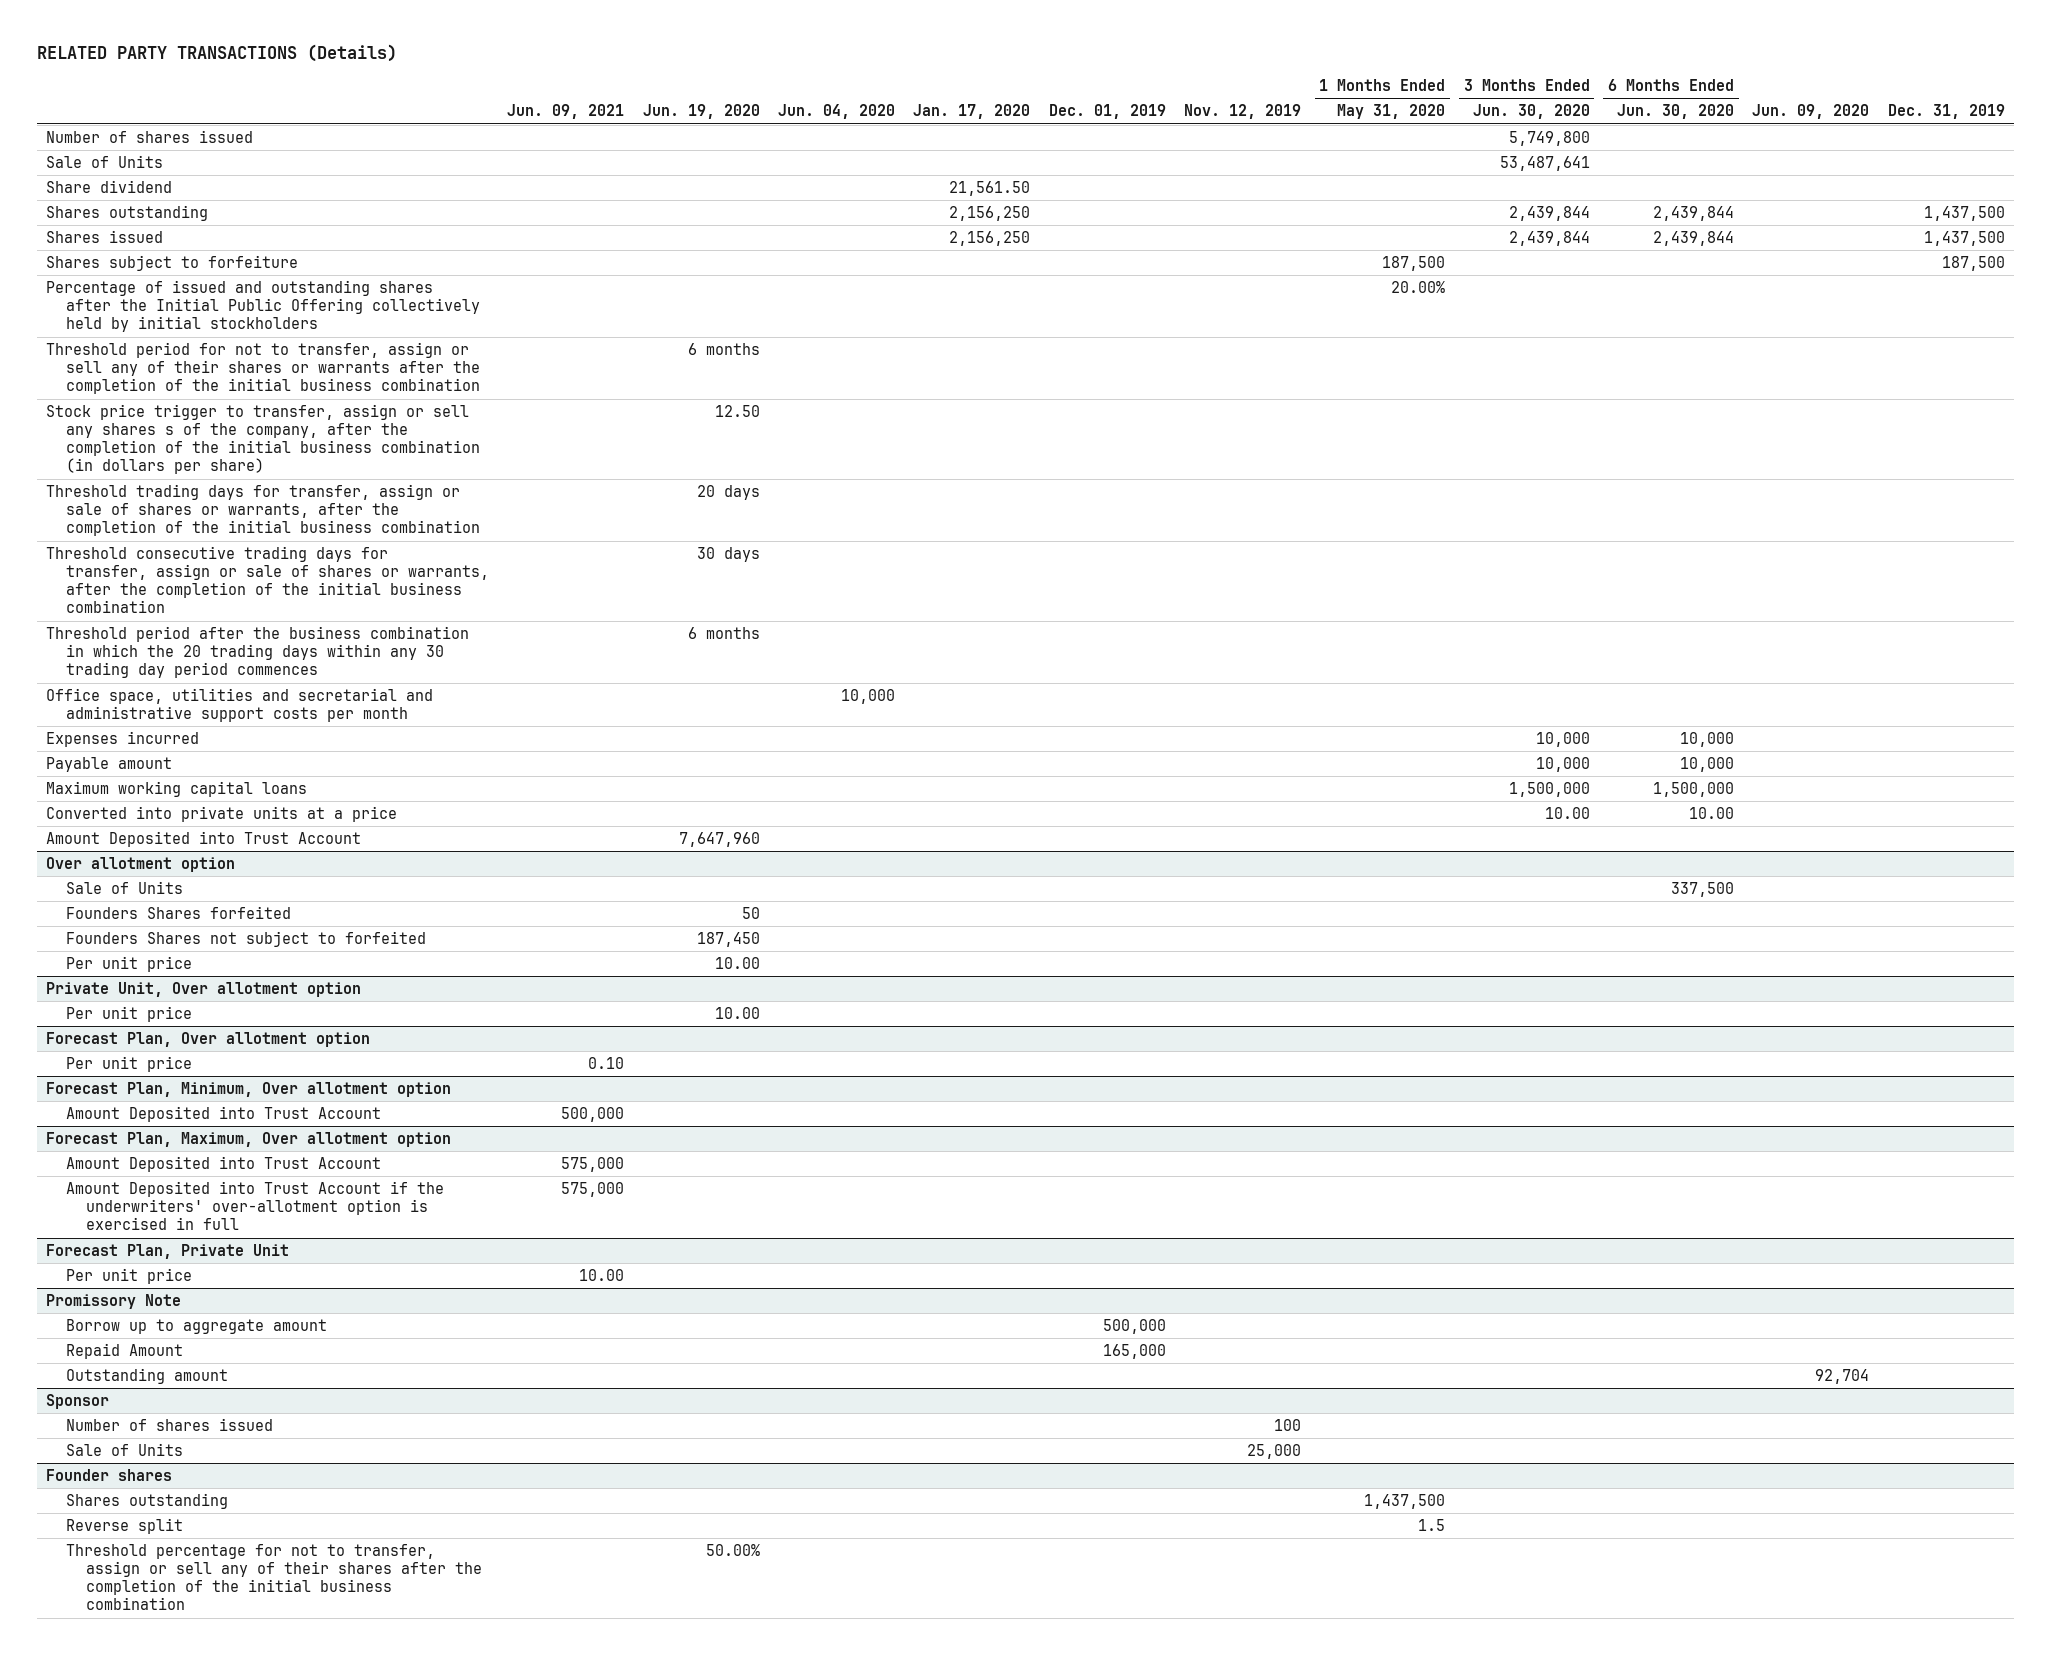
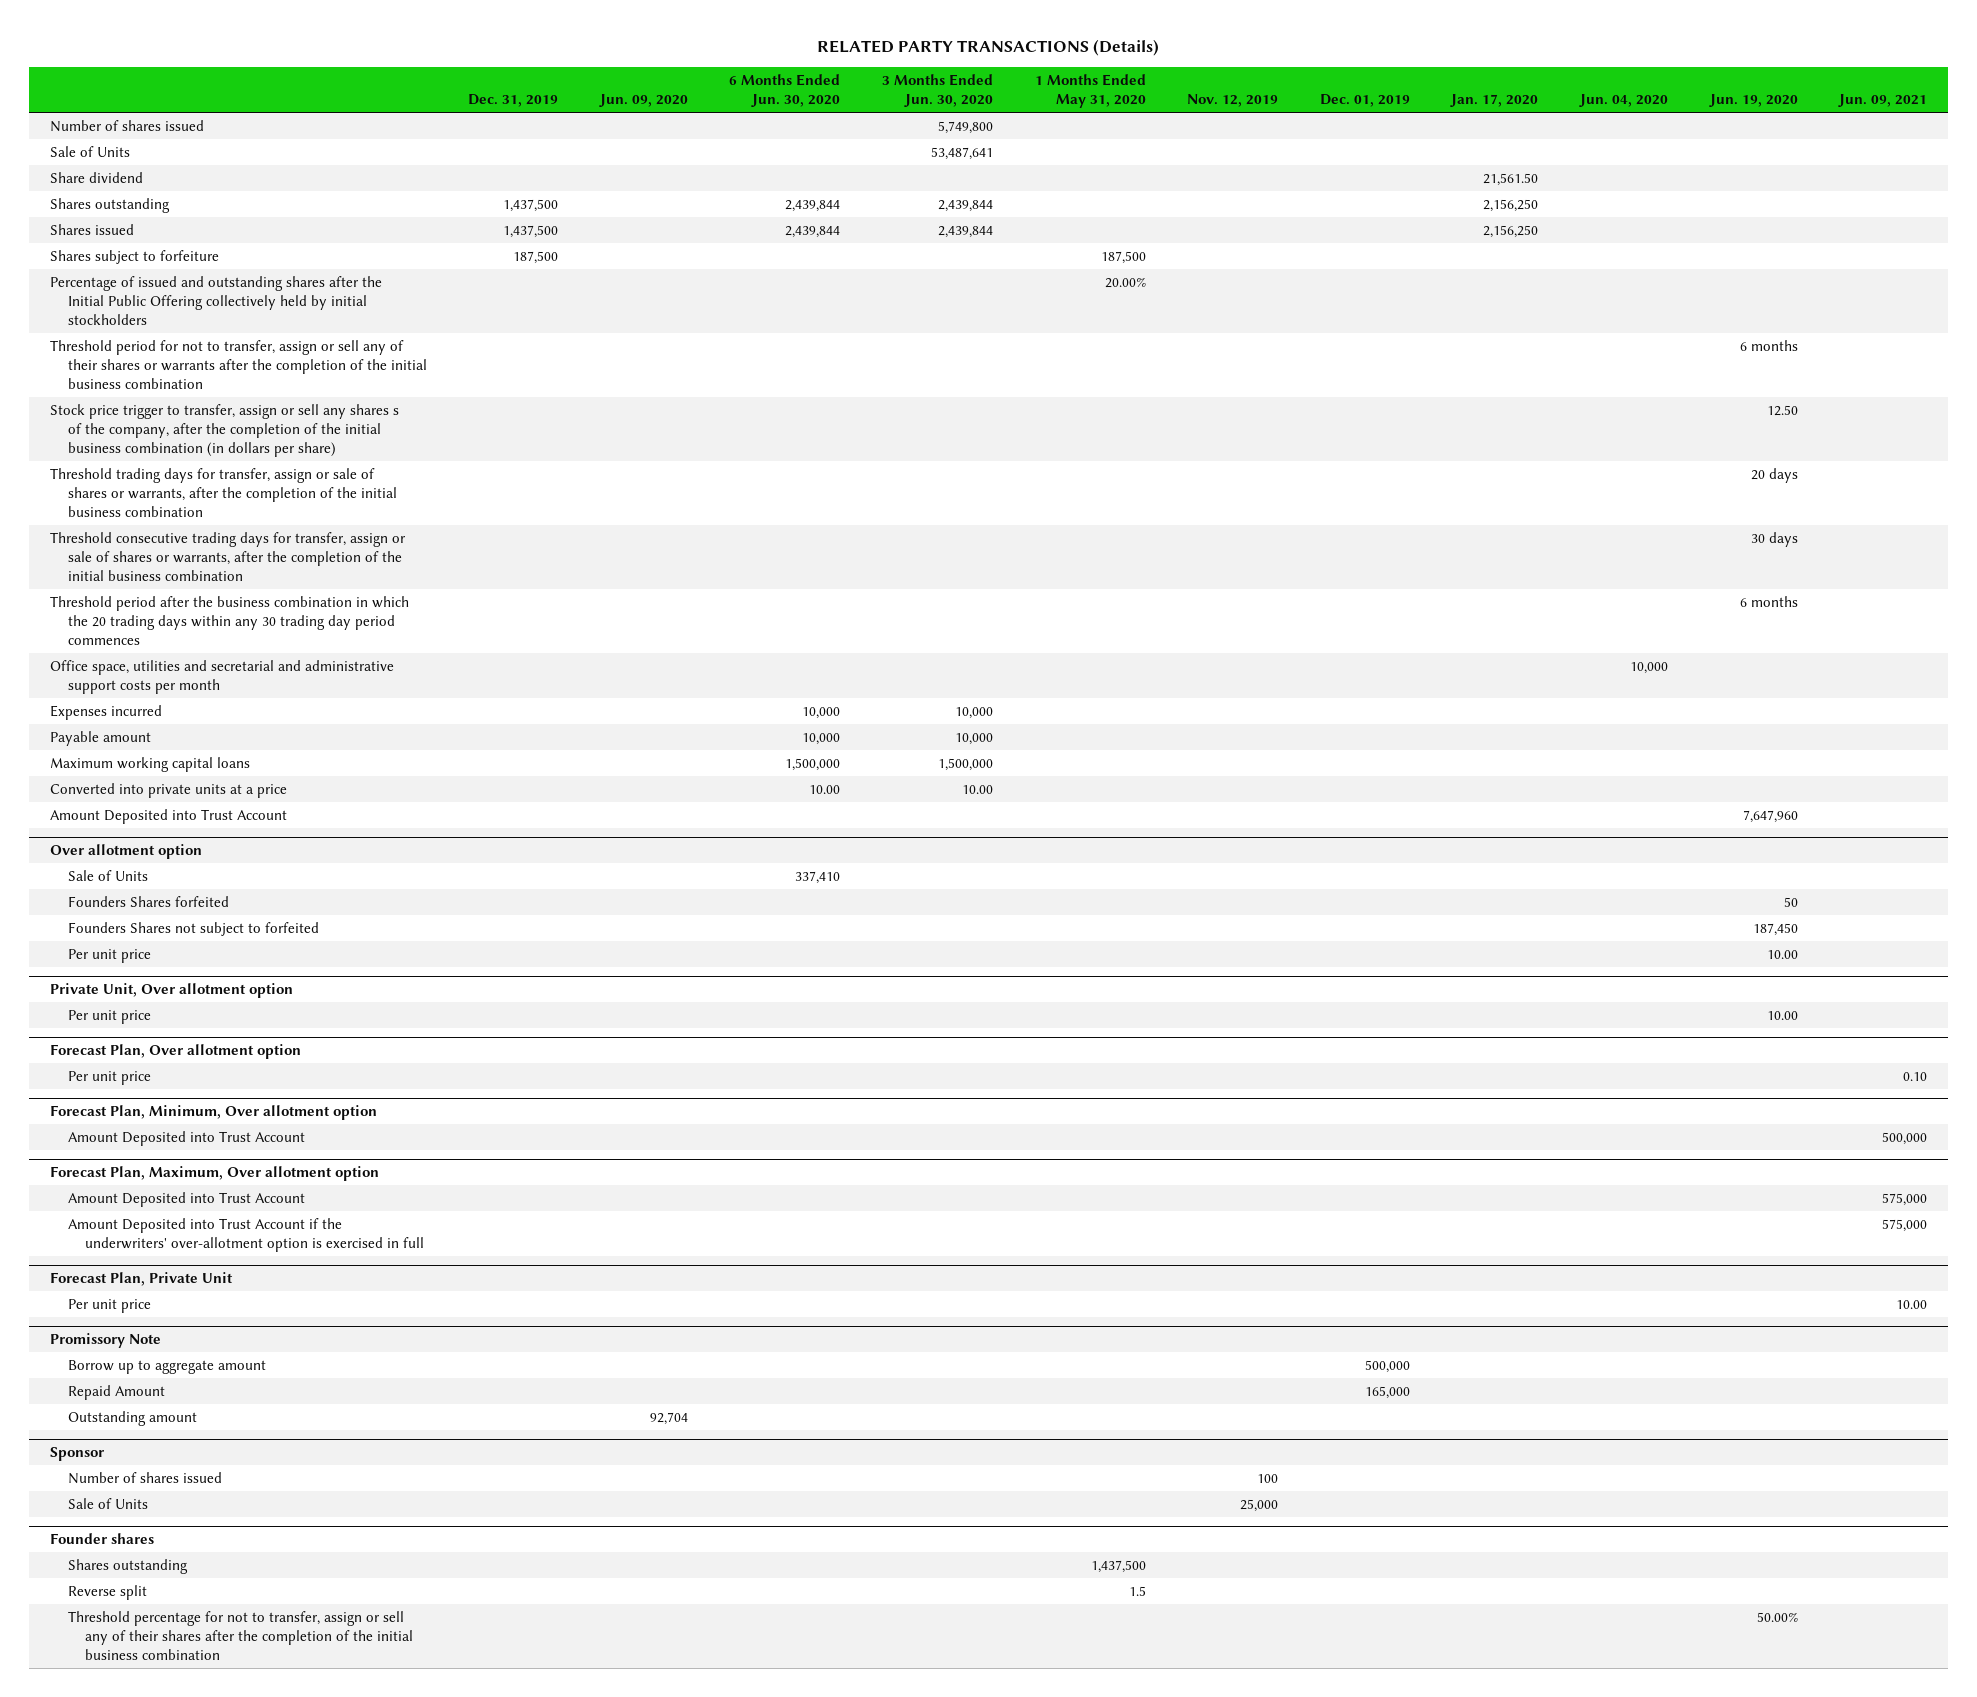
[1671,881,1735,897] 337,500 -> [795,870,841,884] 337,410

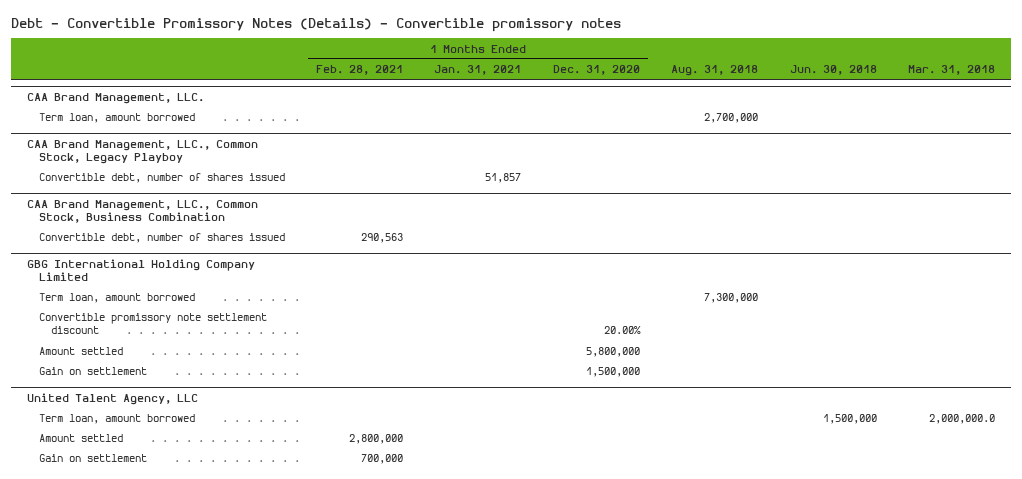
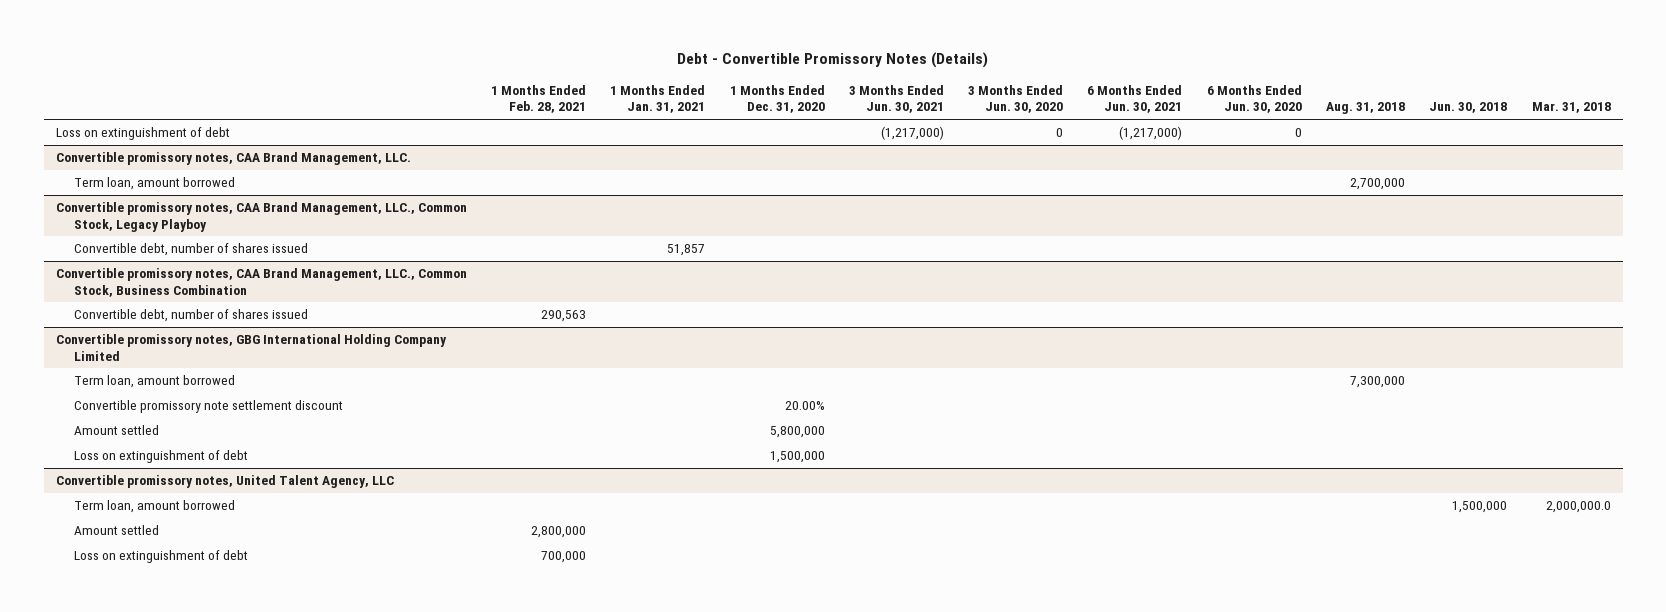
[10,17,621,32] Debt - Convertible Promissory Notes (Details) - Convertible promissory notes -> [677,52,989,69] Debt - Convertible Promissory Notes (Details)
none -> [848,85,944,114] 3 Months Ended Jun. 30, 2021
none -> [968,85,1064,114] 3 Months Ended Jun. 30, 2020
none -> [1087,85,1183,114] 6 Months Ended Jun. 30, 2021
none -> [1206,85,1302,114] 6 Months Ended Jun. 30, 2020
none -> [55,127,230,141] Loss on extinguishment of debt
[26,92,204,104] CAA Brand Management, LLC. -> [55,152,411,166] Convertible promissory notes, CAA Brand Management, LLC.
[26,139,258,164] CAA Brand Management, LLC., Common Stock, Legacy Playboy -> [55,202,467,232] Convertible promissory notes, CAA Brand Management, LLC., Common Stock, Legacy Playboy
[26,199,258,223] CAA Brand Management, LLC., Common Stock, Business Combination -> [55,268,467,297] Convertible promissory notes, CAA Brand Management, LLC., Common Stock, Business Combination
[26,258,255,281] GBG International Holding Company Limited -> [55,334,447,361] Convertible promissory notes, GBG International Holding Company Limited
[38,367,147,376] Gain on settlement -> [74,450,249,464] Loss on extinguishment of debt
[26,392,198,405] United Talent Agency, LLC -> [55,475,394,489] Convertible promissory notes, United Talent Agency, LLC
[38,454,147,463] Gain on settlement -> [74,550,249,564] Loss on extinguishment of debt

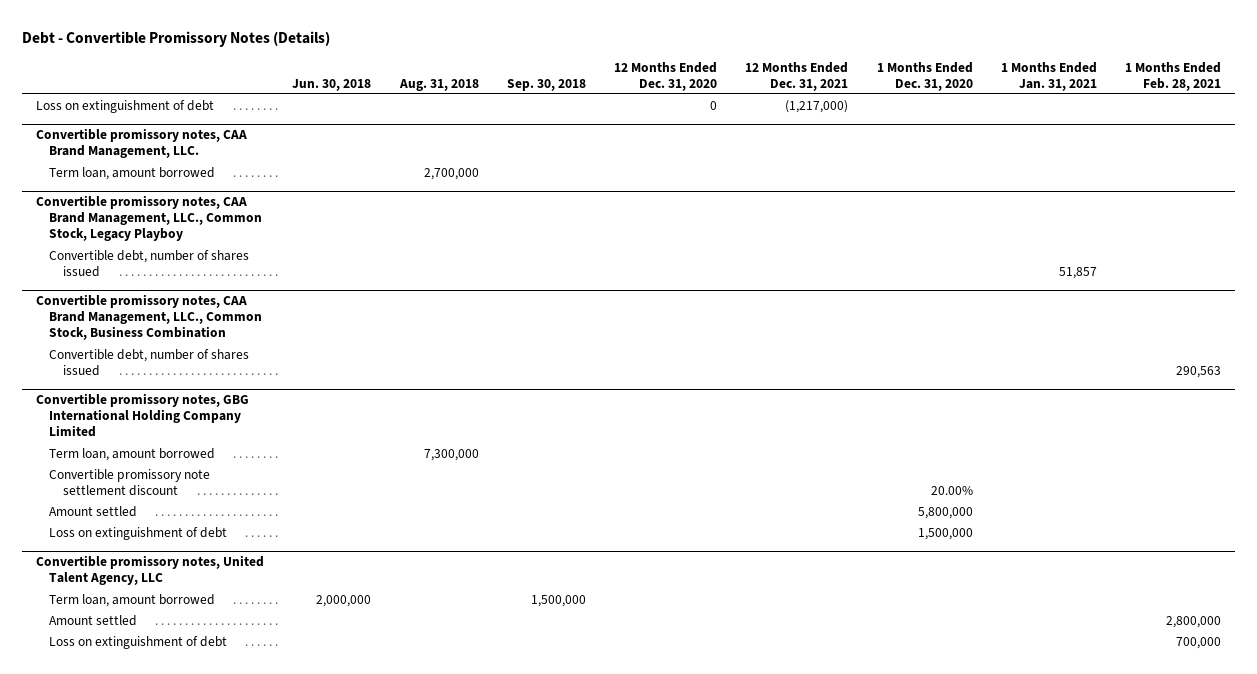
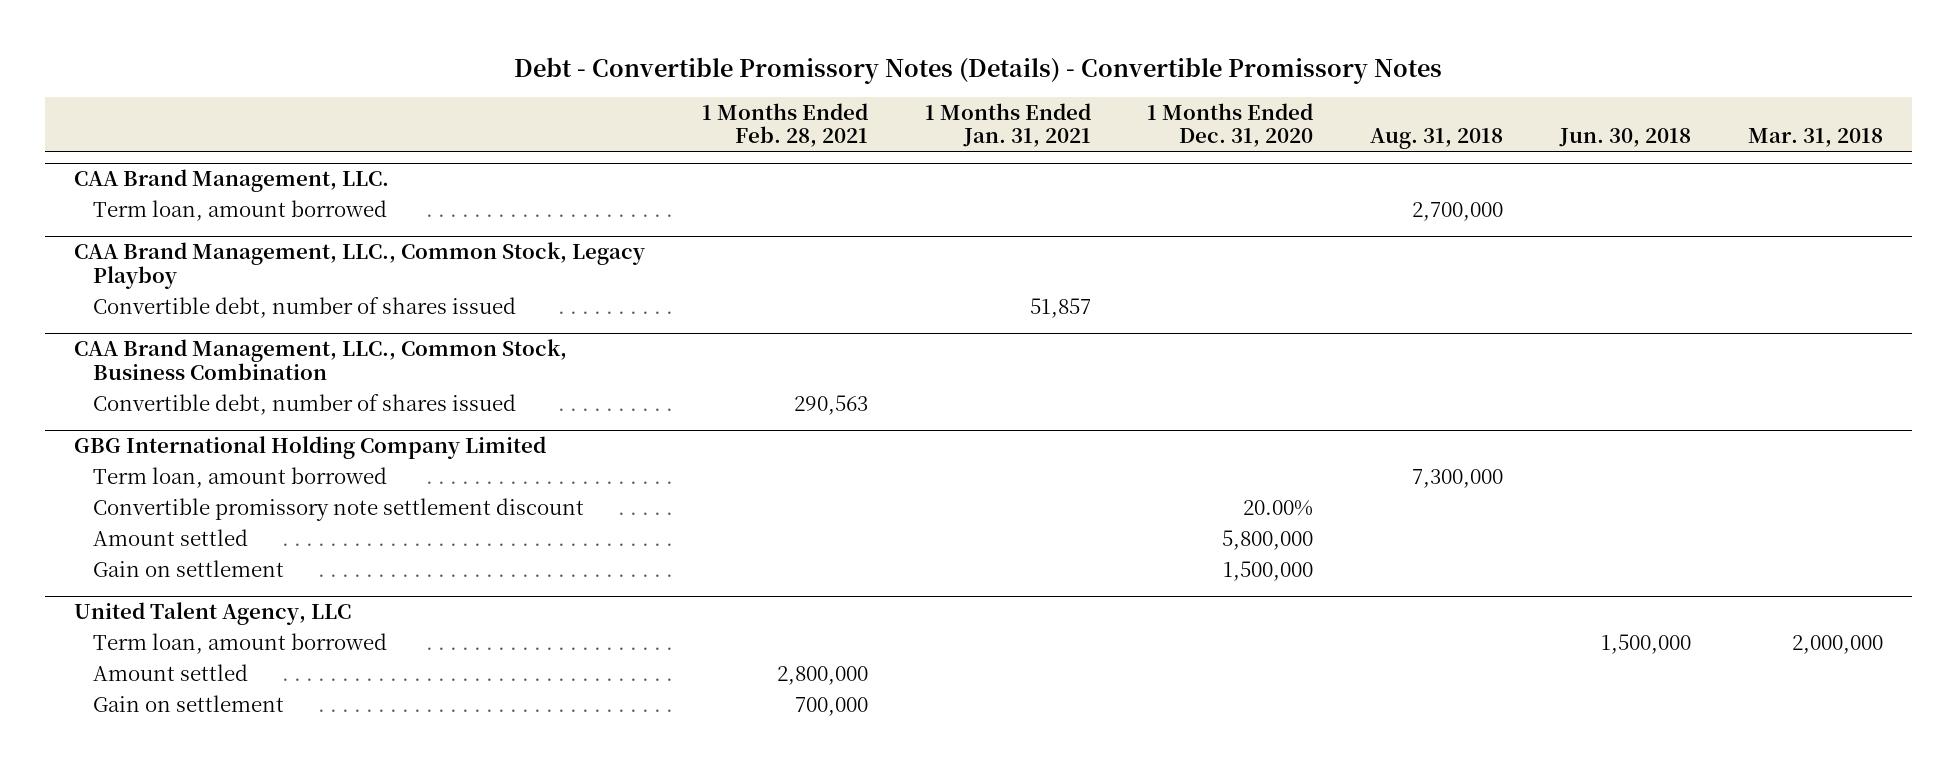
[21,30,330,47] Debt - Convertible Promissory Notes (Details) -> [514,56,1443,84] Debt - Convertible Promissory Notes (Details) - Convertible Promissory Notes
[506,78,586,91] Sep. 30, 2018 -> none
[614,61,718,91] 12 Months Ended Dec. 31, 2020 -> none
[745,61,849,91] 12 Months Ended Dec. 31, 2021 -> none
none -> [1748,128,1884,148] Mar. 31, 2018
[35,100,214,114] Loss on extinguishment of debt -> none
[35,128,247,159] Convertible promissory notes, CAA Brand Management, LLC. -> [73,169,389,193] CAA Brand Management, LLC.
[35,195,263,242] Convertible promissory notes, CAA Brand Management, LLC., Common Stock, Legacy Playboy -> [73,242,645,290] CAA Brand Management, LLC., Common Stock, Legacy Playboy
[35,294,263,341] Convertible promissory notes, CAA Brand Management, LLC., Common Stock, Business Combination -> [73,339,567,381] CAA Brand Management, LLC., Common Stock, Business Combination
[35,393,249,438] Convertible promissory notes, GBG International Holding Company Limited -> [73,436,546,460] GBG International Holding Company Limited
[49,527,228,541] Loss on extinguishment of debt -> [93,559,285,577] Gain on settlement
[35,555,264,586] Convertible promissory notes, United Talent Agency, LLC -> [73,602,351,626] United Talent Agency, LLC
[316,595,372,608] 2,000,000 -> [1601,633,1692,654] 1,500,000
[49,636,228,650] Loss on extinguishment of debt -> [93,694,285,712] Gain on settlement

